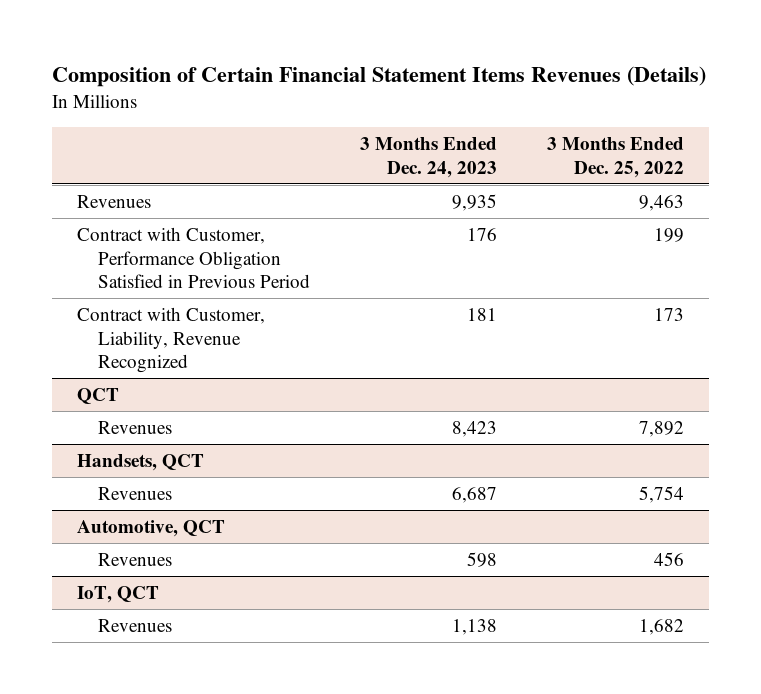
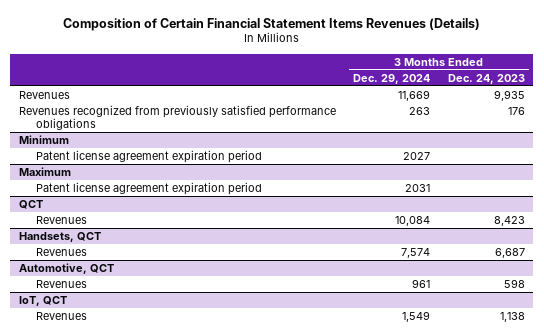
[546,136,684,178] 3 Months Ended Dec. 25, 2022 -> none
none -> [353,73,431,84] Dec. 29, 2024
[77,306,266,374] Contract with Customer, Liability, Revenue Recognized -> none
[77,226,310,289] Contract with Customer, Performance Obligation Satisfied in Previous Period -> [19,105,337,131] Revenues recognized from previously satisfied performance obligations
none -> [19,135,70,145] Minimum
none -> [36,150,263,164] Patent license agreement expiration period
none -> [19,167,72,177] Maximum
none -> [36,182,263,196] Patent license agreement expiration period

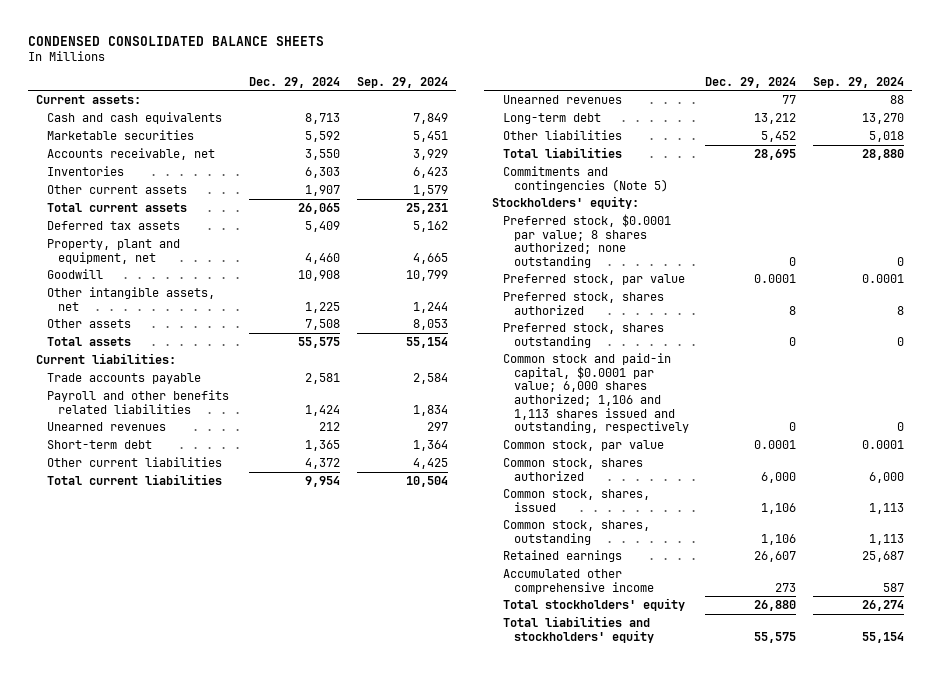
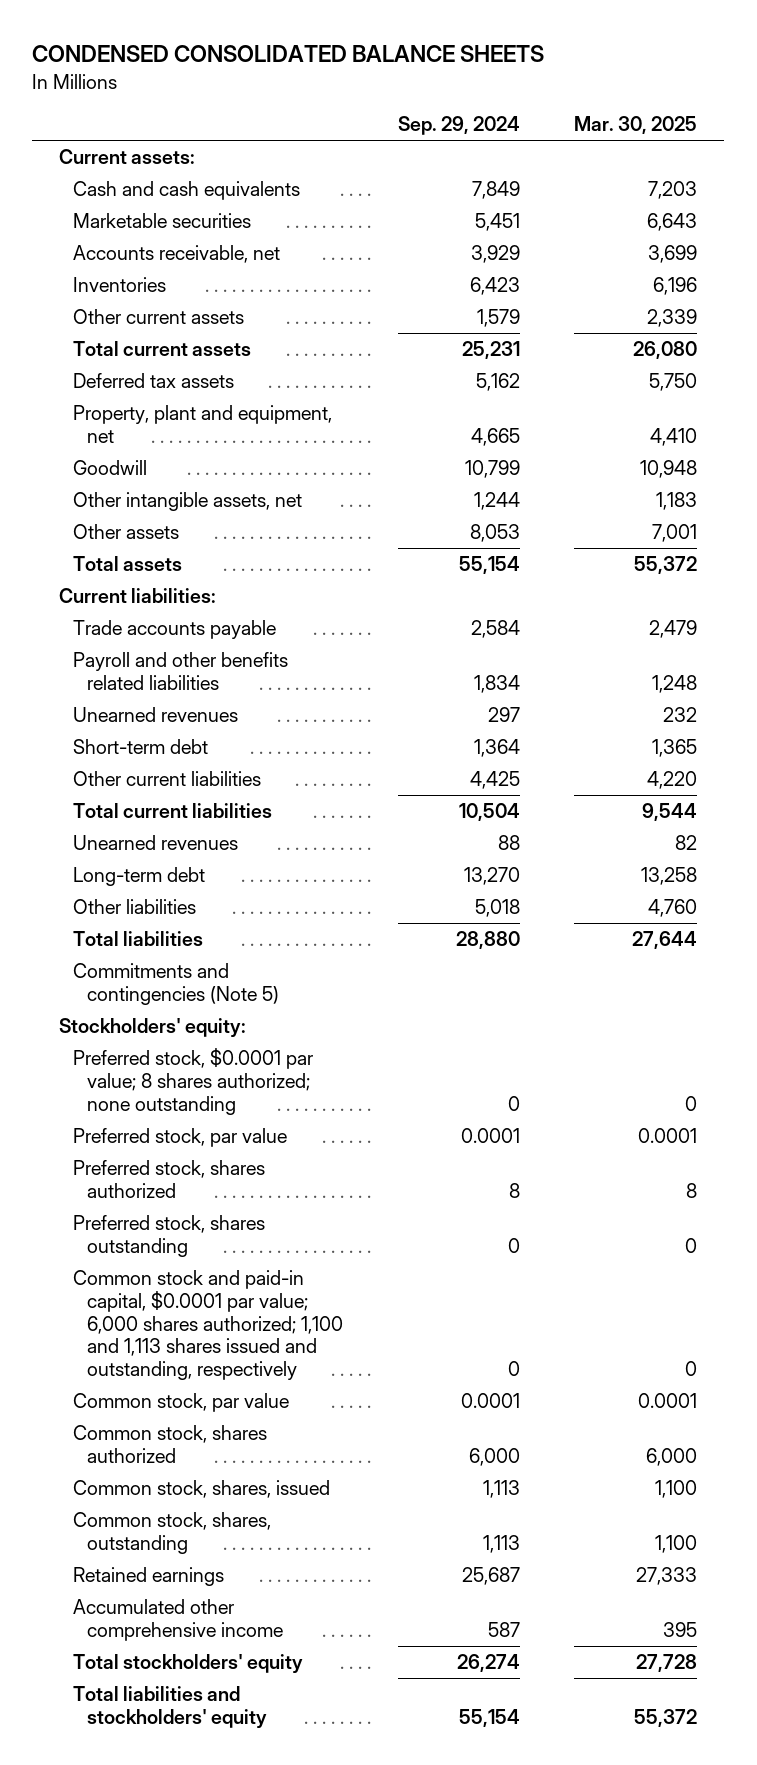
[249,76,341,88] Dec. 29, 2024 -> none
none -> [574,116,698,135] Mar. 30, 2025
[503,352,689,434] Common stock and paid-in capital, $0.0001 par value; 6,000 shares authorized; 1,106 and 1,113 shares issued and outstanding, respectively -> [73,1270,344,1381] Common stock and paid-in capital, $0.0001 par value; 6,000 shares authorized; 1,100 and 1,113 shares issued and outstanding, respectively

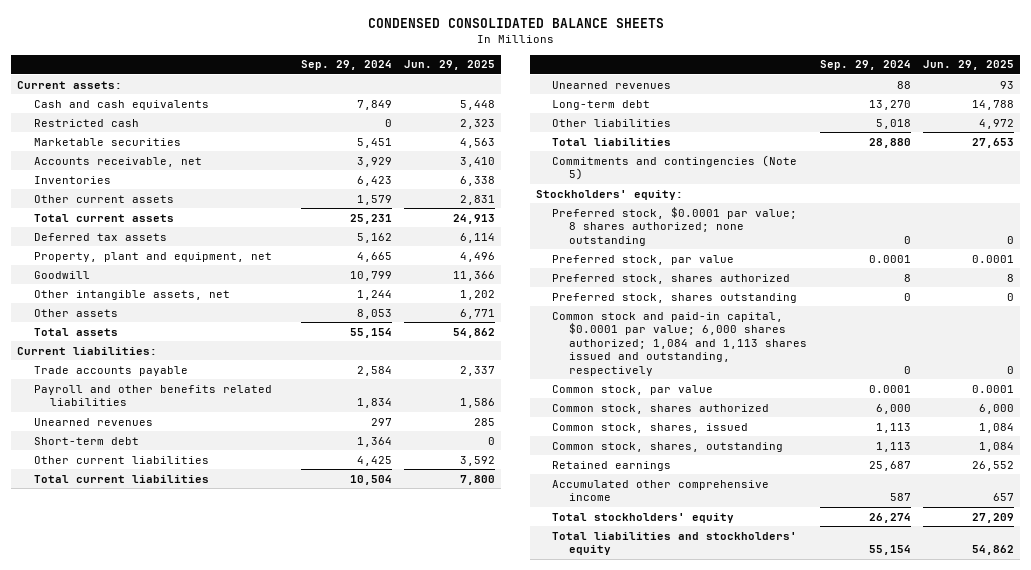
[574,116,698,135] Mar. 30, 2025 -> none
none -> [404,60,496,71] Jun. 29, 2025
none -> [33,118,139,127] Restricted cash
[73,1270,344,1381] Common stock and paid-in capital, $0.0001 par value; 6,000 shares authorized; 1,100 and 1,113 shares issued and outstanding, respectively -> [552,311,808,376] Common stock and paid-in capital, $0.0001 par value; 6,000 shares authorized; 1,084 and 1,113 shares issued and outstanding, respectively

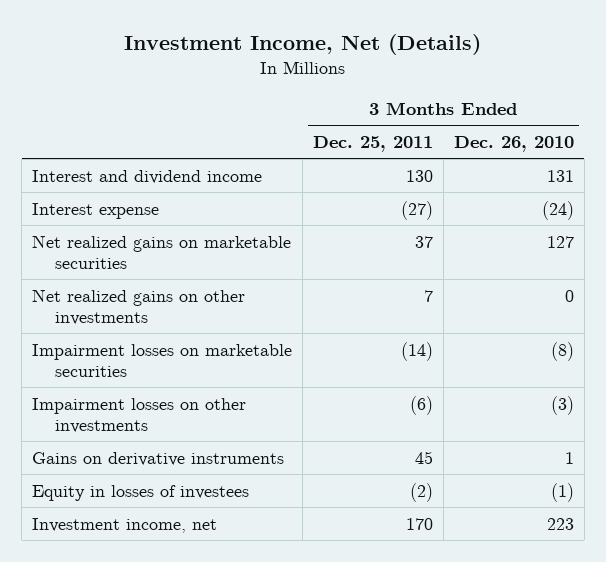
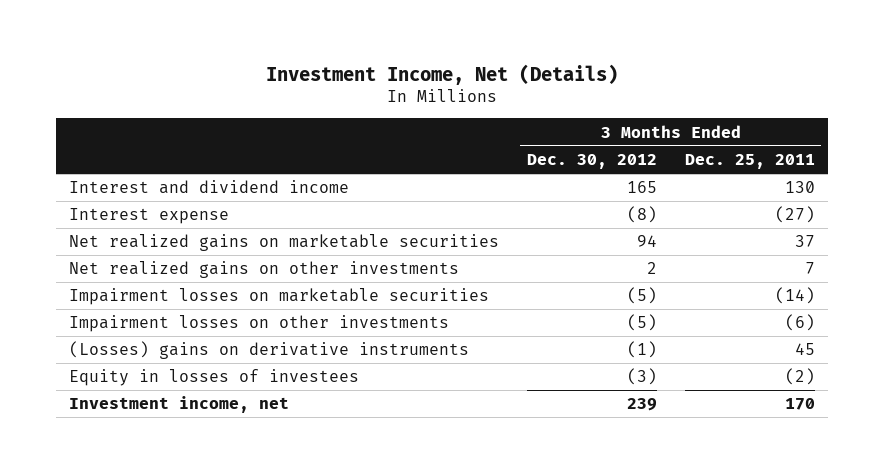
[453,136,574,153] Dec. 26, 2010 -> none
none -> [526,153,657,169] Dec. 30, 2012
[32,451,285,466] Gains on derivative instruments -> [69,341,470,360] (Losses) gains on derivative instruments

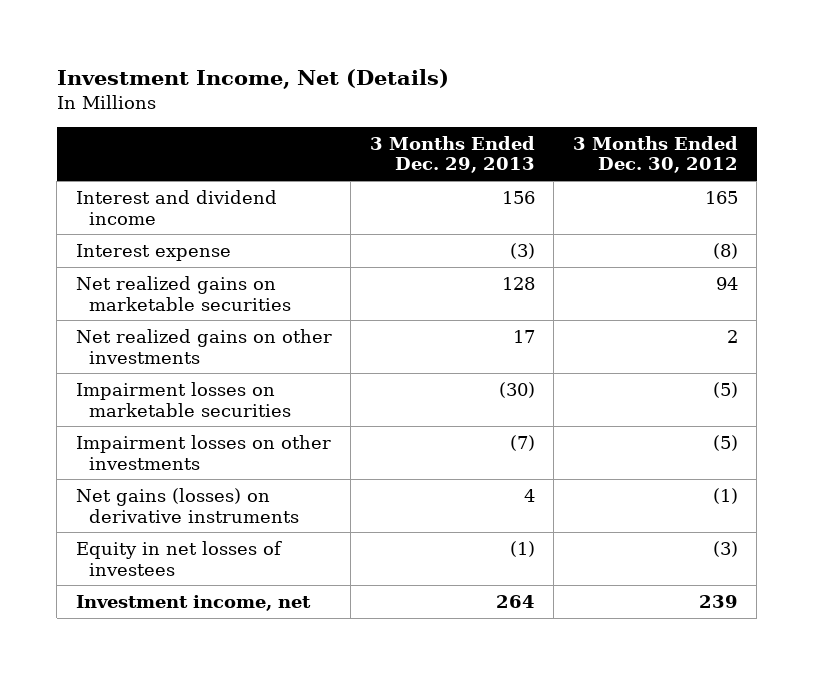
[684,153,815,169] Dec. 25, 2011 -> none
none -> [369,135,535,174] 3 Months Ended Dec. 29, 2013
[69,341,470,360] (Losses) gains on derivative instruments -> [75,487,299,523] Net gains (losses) on derivative instruments
[69,369,360,387] Equity in losses of investees -> [75,540,282,576] Equity in net losses of investees

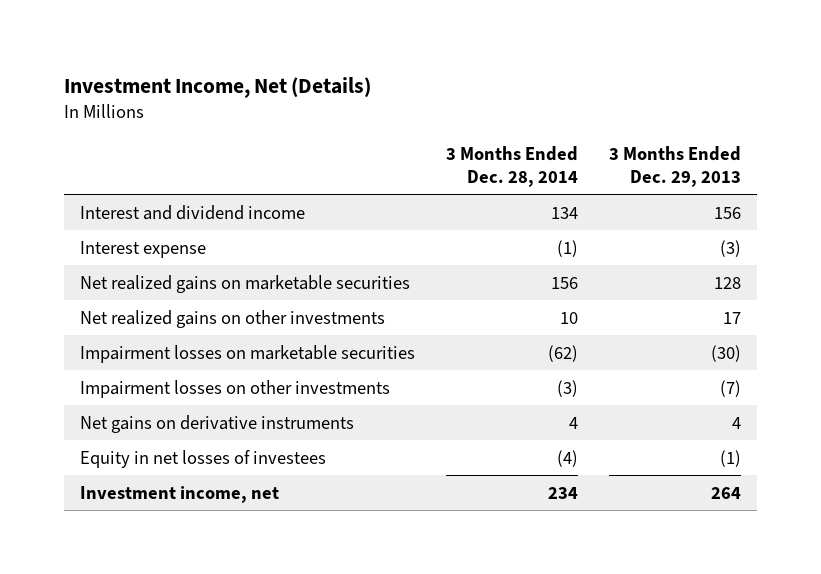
[572,135,738,174] 3 Months Ended Dec. 30, 2012 -> none
none -> [446,146,579,187] 3 Months Ended Dec. 28, 2014
[75,487,299,523] Net gains (losses) on derivative instruments -> [80,414,355,433] Net gains on derivative instruments

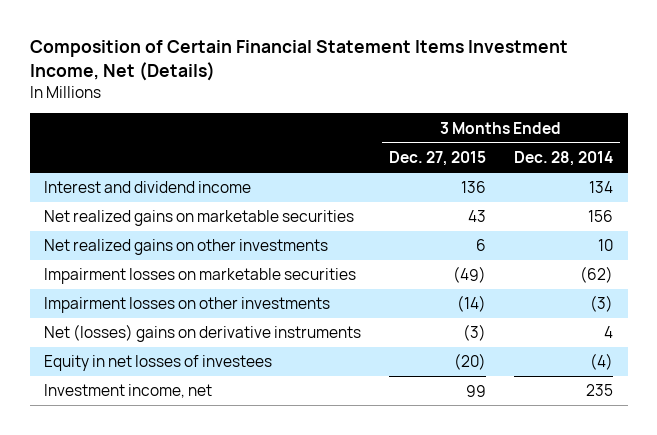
[64,77,372,99] Investment Income, Net (Details) -> [29,40,568,82] Composition of Certain Financial Statement Items Investment Income, Net (Details)
[609,146,742,187] 3 Months Ended Dec. 29, 2013 -> none
none -> [389,150,487,166] Dec. 27, 2015
[80,240,207,258] Interest expense -> none
[80,414,355,433] Net gains on derivative instruments -> [43,324,361,343] Net (losses) gains on derivative instruments
[548,486,579,499] 234 -> [586,384,614,397] 235

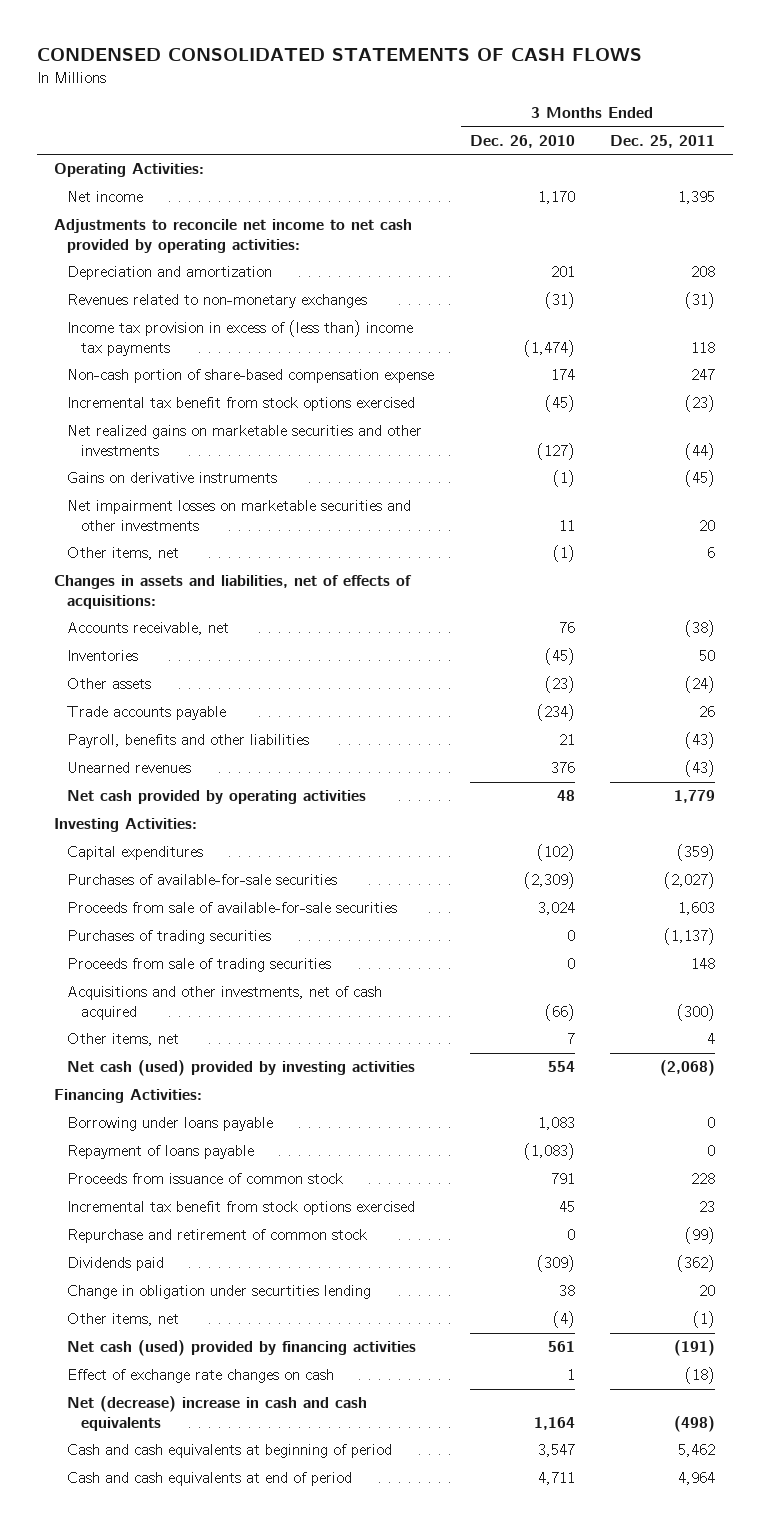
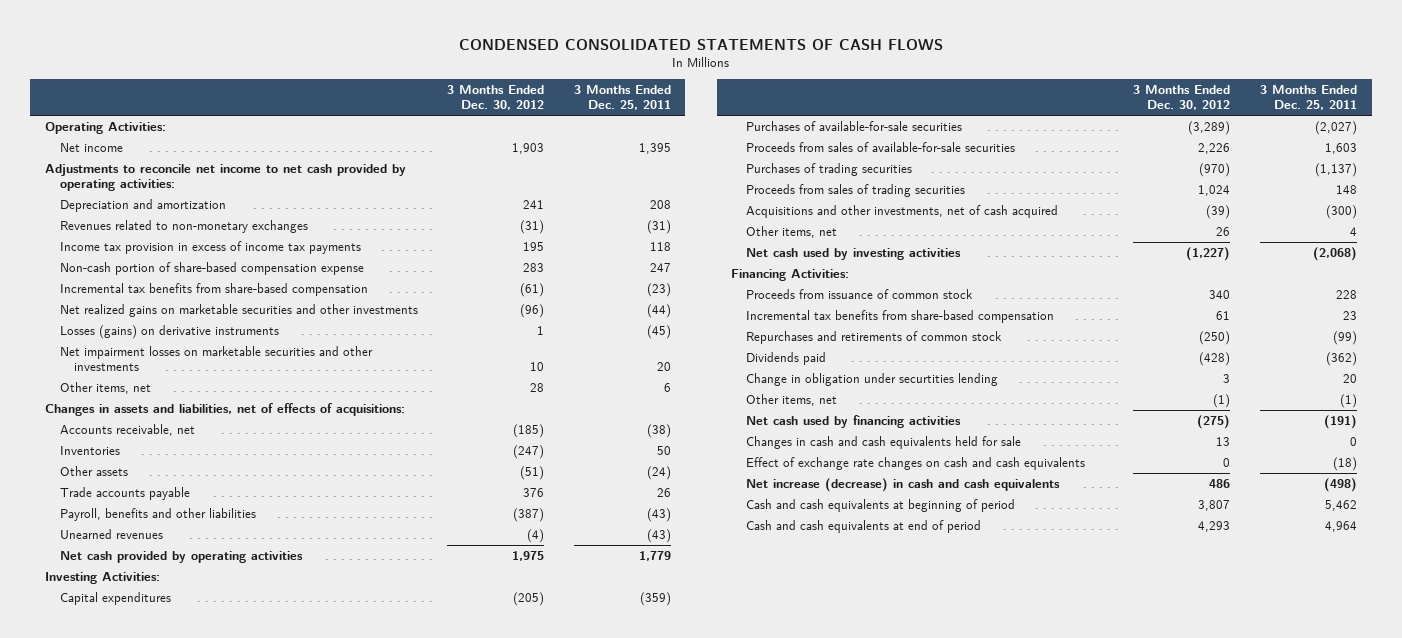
[469,135,575,149] Dec. 26, 2010 -> none
none -> [447,84,545,111] 3 Months Ended Dec. 30, 2012
[67,320,414,356] Income tax provision in excess of (less than) income tax payments -> [59,240,361,254] Income tax provision in excess of income tax payments
[67,397,416,412] Incremental tax benefit from stock options exercised -> [59,282,368,296] Incremental tax benefits from share-based compensation
[67,472,278,484] Gains on derivative instruments -> [59,324,279,339] Losses (gains) on derivative instruments
[67,902,398,914] Proceeds from sale of available-for-sale securities -> [745,141,1015,152] Proceeds from sales of available-for-sale securities
[67,958,332,973] Proceeds from sale of trading securities -> [745,183,965,197] Proceeds from sales of trading securities
[67,1060,416,1077] Net cash (used) provided by investing activities -> [745,247,961,260] Net cash used by investing activities
[67,1117,274,1132] Borrowing under loans payable -> none
[67,1145,255,1160] Repayment of loans payable -> none
[67,1201,416,1216] Incremental tax benefit from stock options exercised -> [745,309,1054,323] Incremental tax benefits from share-based compensation
[67,1229,368,1244] Repurchase and retirement of common stock -> [745,330,1002,344] Repurchases and retirements of common stock
[67,1340,417,1357] Net cash (used) provided by financing activities -> [745,414,961,428] Net cash used by financing activities
none -> [745,435,1021,449] Changes in cash and cash equivalents held for sale
[67,1369,335,1384] Effect of exchange rate changes on cash -> [745,456,1085,470] Effect of exchange rate changes on cash and cash equivalents
[67,1396,368,1431] Net (decrease) increase in cash and cash equivalents -> [745,477,1060,492] Net increase (decrease) in cash and cash equivalents

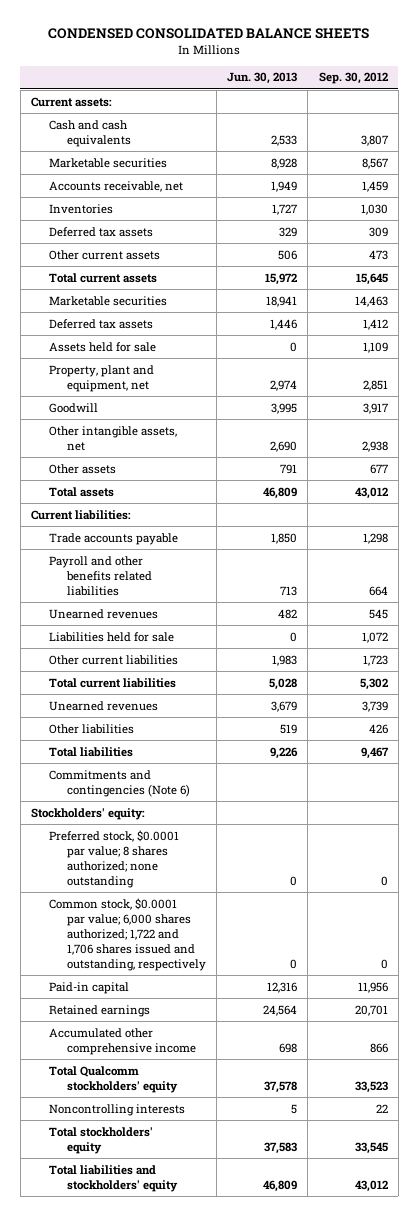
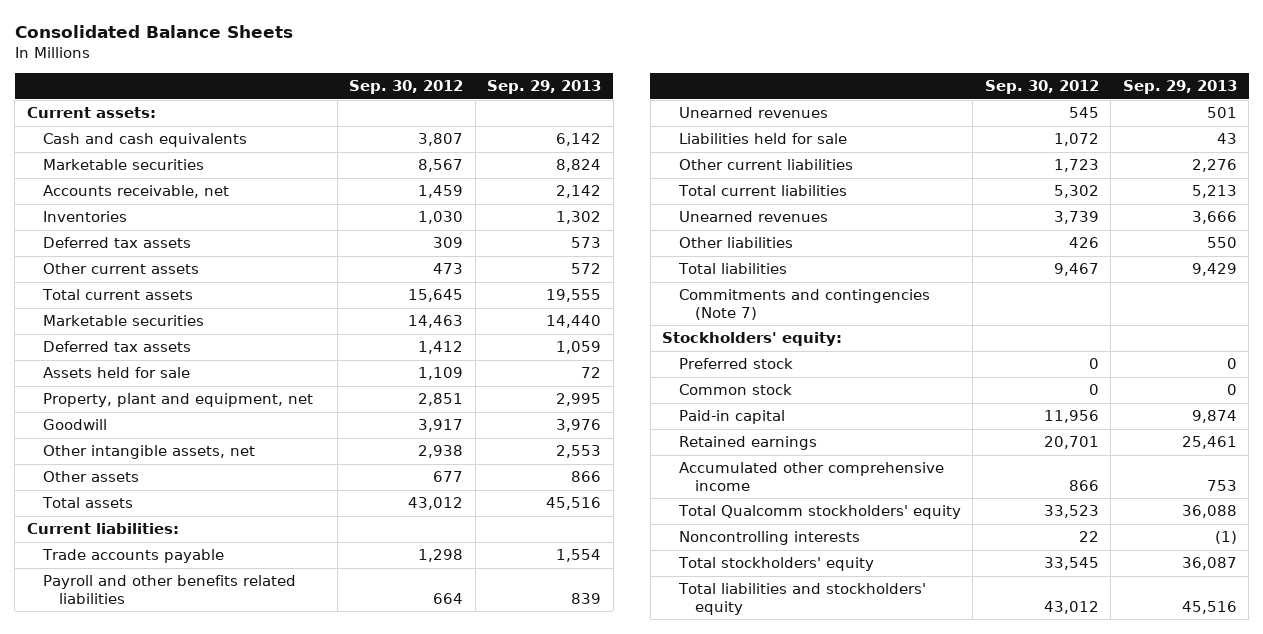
[48,28,370,40] CONDENSED CONSOLIDATED BALANCE SHEETS -> [14,24,293,38] Consolidated Balance Sheets
[227,72,298,85] Jun. 30, 2013 -> none
none -> [487,80,602,95] Sep. 29, 2013
[48,769,190,797] Commitments and contingencies (Note 6) -> [678,289,930,320] Commitments and contingencies (Note 7)
[48,829,179,889] Preferred stock, $0.0001 par value; 8 shares authorized; none outstanding -> [678,358,793,370] Preferred stock
[48,897,206,972] Common stock, $0.0001 par value; 6,000 shares authorized; 1,722 and 1,706 shares issued and outstanding, respectively -> [678,384,792,396] Common stock

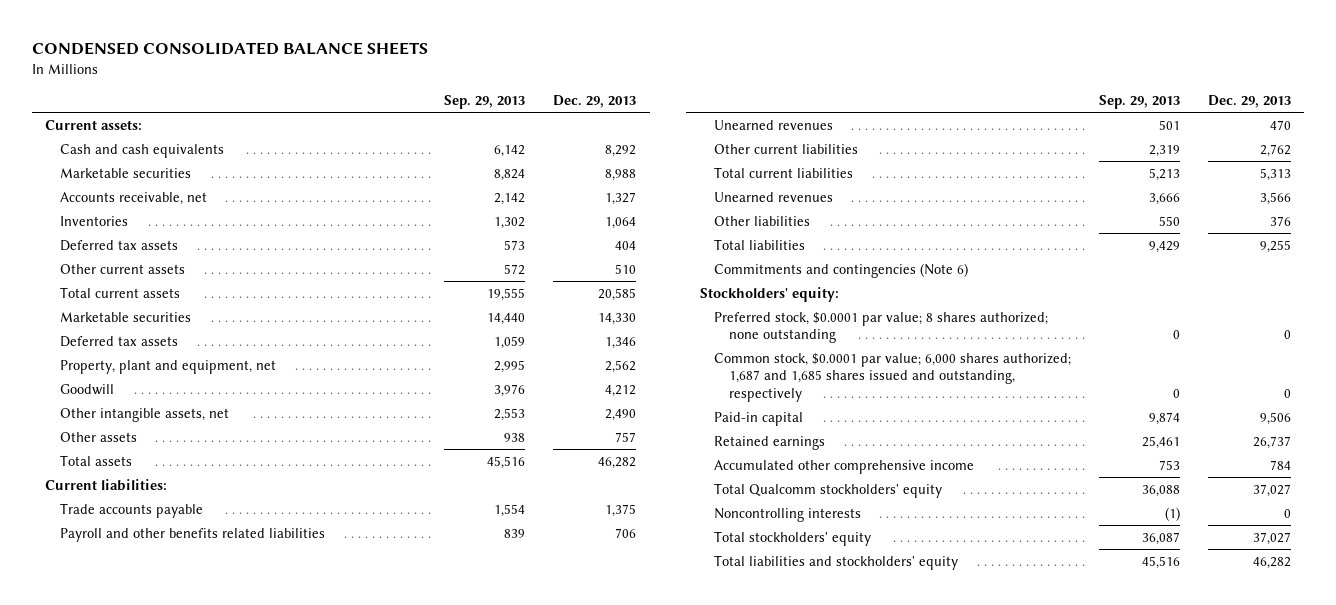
[14,24,293,38] Consolidated Balance Sheets -> [31,42,428,56] CONDENSED CONSOLIDATED BALANCE SHEETS
[349,80,464,95] Sep. 30, 2012 -> none
none -> [552,95,636,109] Dec. 29, 2013
[43,367,191,379] Assets held for sale -> none
[571,471,602,483] 866 -> [504,432,526,442] 938
[678,133,847,145] Liabilities held for sale -> none
[1191,159,1237,173] 2,276 -> [1149,144,1181,157] 2,319
[678,289,930,320] Commitments and contingencies (Note 7) -> [714,262,969,278] Commitments and contingencies (Note 6)
[678,358,793,370] Preferred stock -> [714,311,1049,344] Preferred stock, $0.0001 par value; 8 shares authorized; none outstanding
[678,384,792,396] Common stock -> [714,352,1072,402] Common stock, $0.0001 par value; 6,000 shares authorized; 1,687 and 1,685 shares issued and outstanding, respectively

